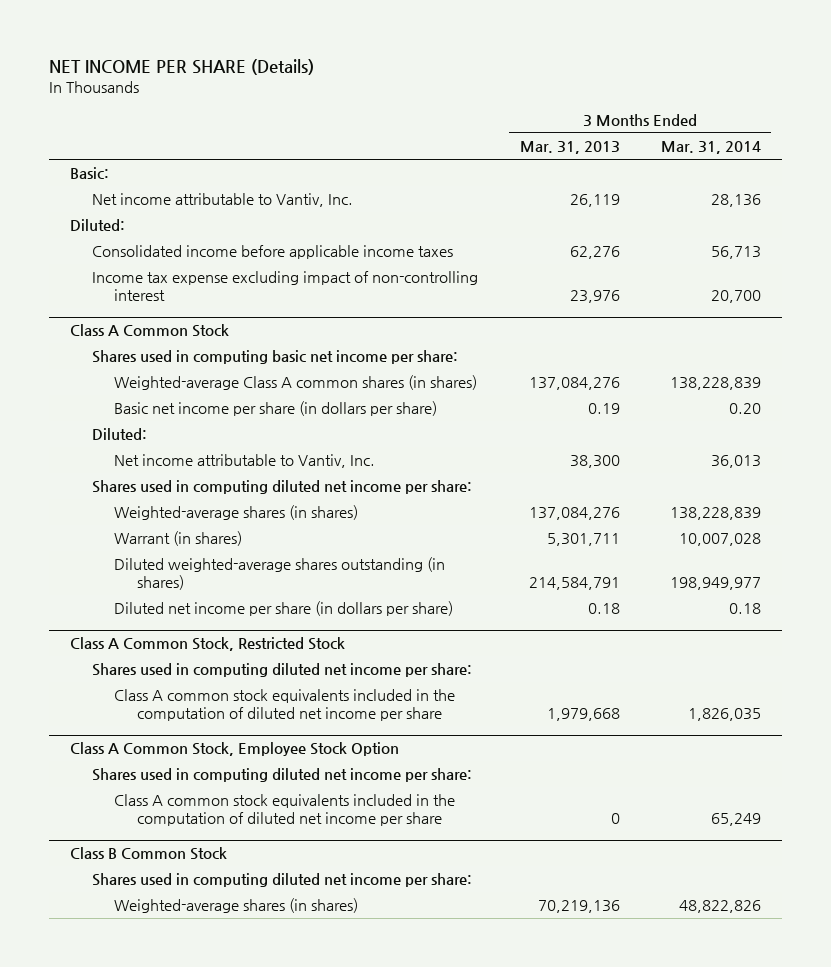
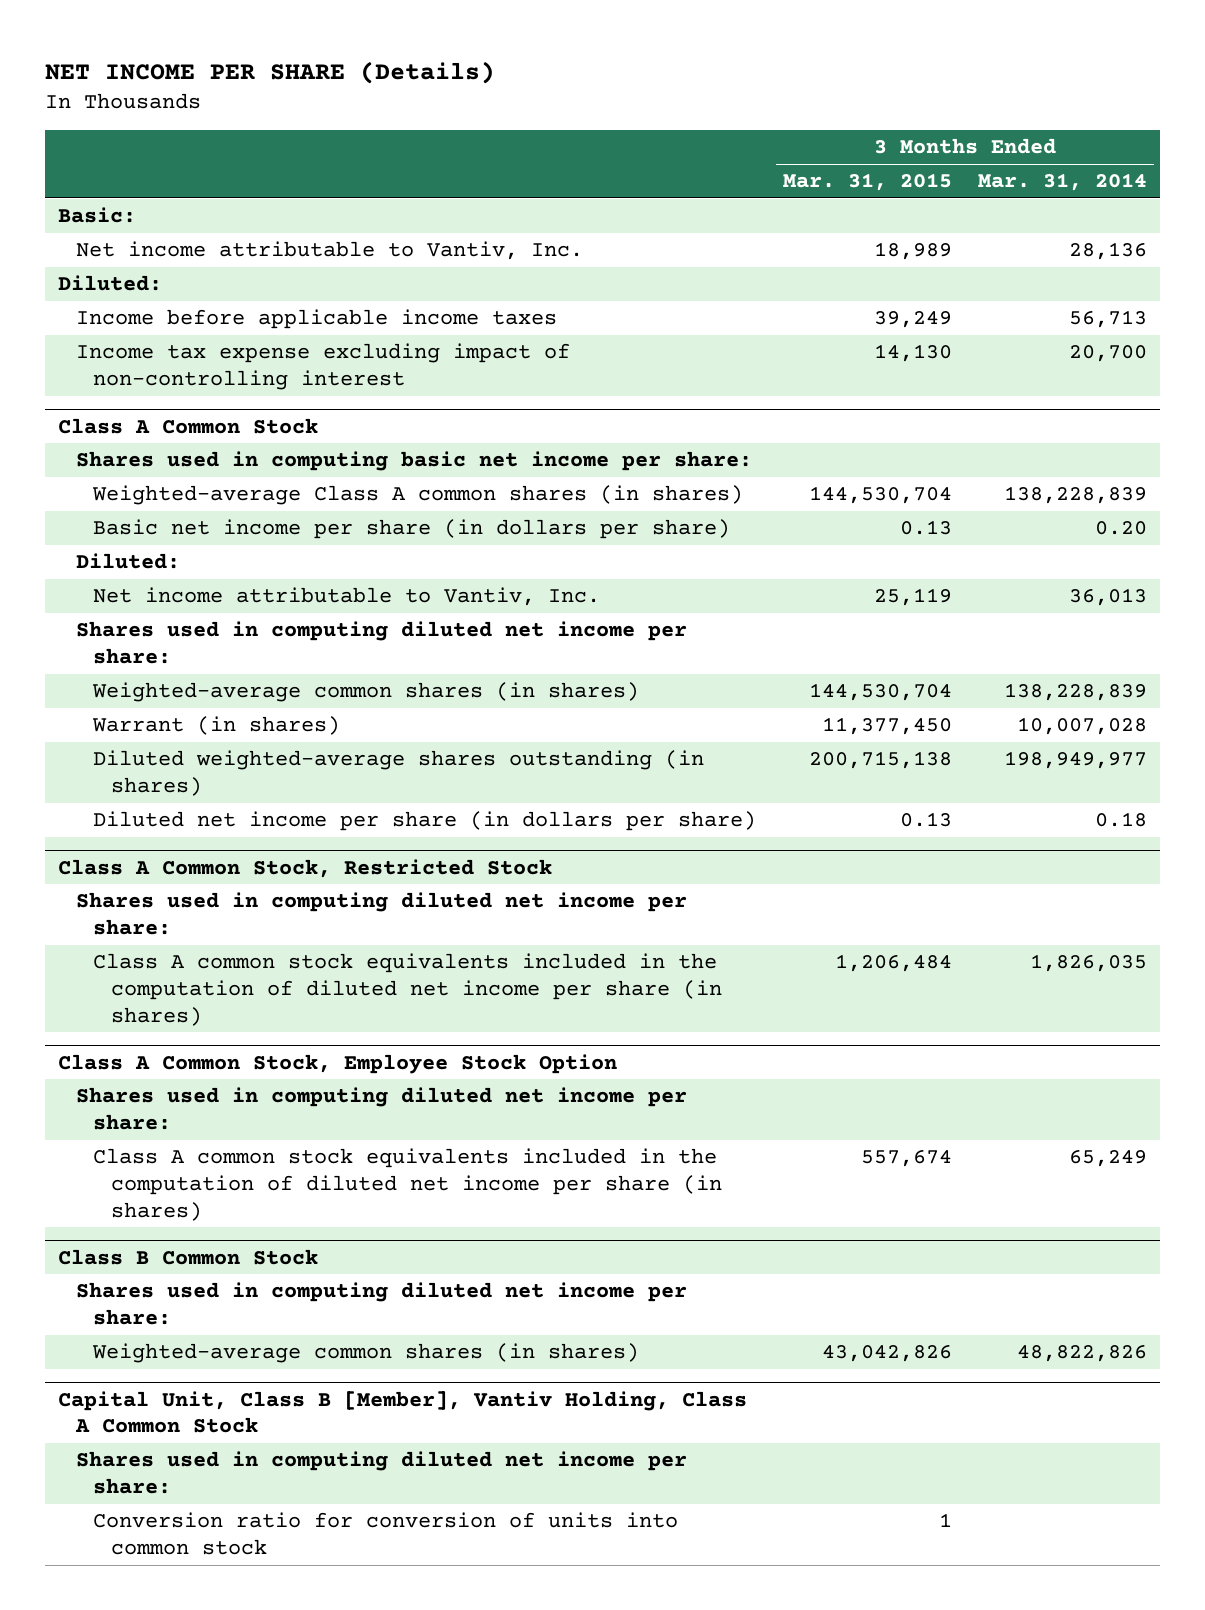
[519,141,620,155] Mar. 31, 2013 -> none
none -> [782,173,952,192] Mar. 31, 2015
[92,245,454,260] Consolidated income before applicable income taxes -> [75,309,557,330] Income before applicable income taxes
[114,505,359,521] Weighted-average shares (in shares) -> [92,682,640,703] Weighted-average common shares (in shares)
[114,689,456,722] Class A common stock equivalents included in the computation of diluted net income per share -> [93,953,723,1026] Class A common stock equivalents included in the computation of diluted net income per share (in shares)
[114,794,456,827] Class A common stock equivalents included in the computation of diluted net income per share -> [93,1148,723,1221] Class A common stock equivalents included in the computation of diluted net income per share (in shares)
[114,898,359,914] Weighted-average shares (in shares) -> [92,1343,640,1364] Weighted-average common shares (in shares)
none -> [58,1390,748,1434] Capital Unit, Class B [Member], Vantiv Holding, Class A Common Stock
none -> [75,1451,687,1494] Shares used in computing diluted net income per share:
none -> [93,1512,679,1555] Conversion ratio for conversion of units into common stock

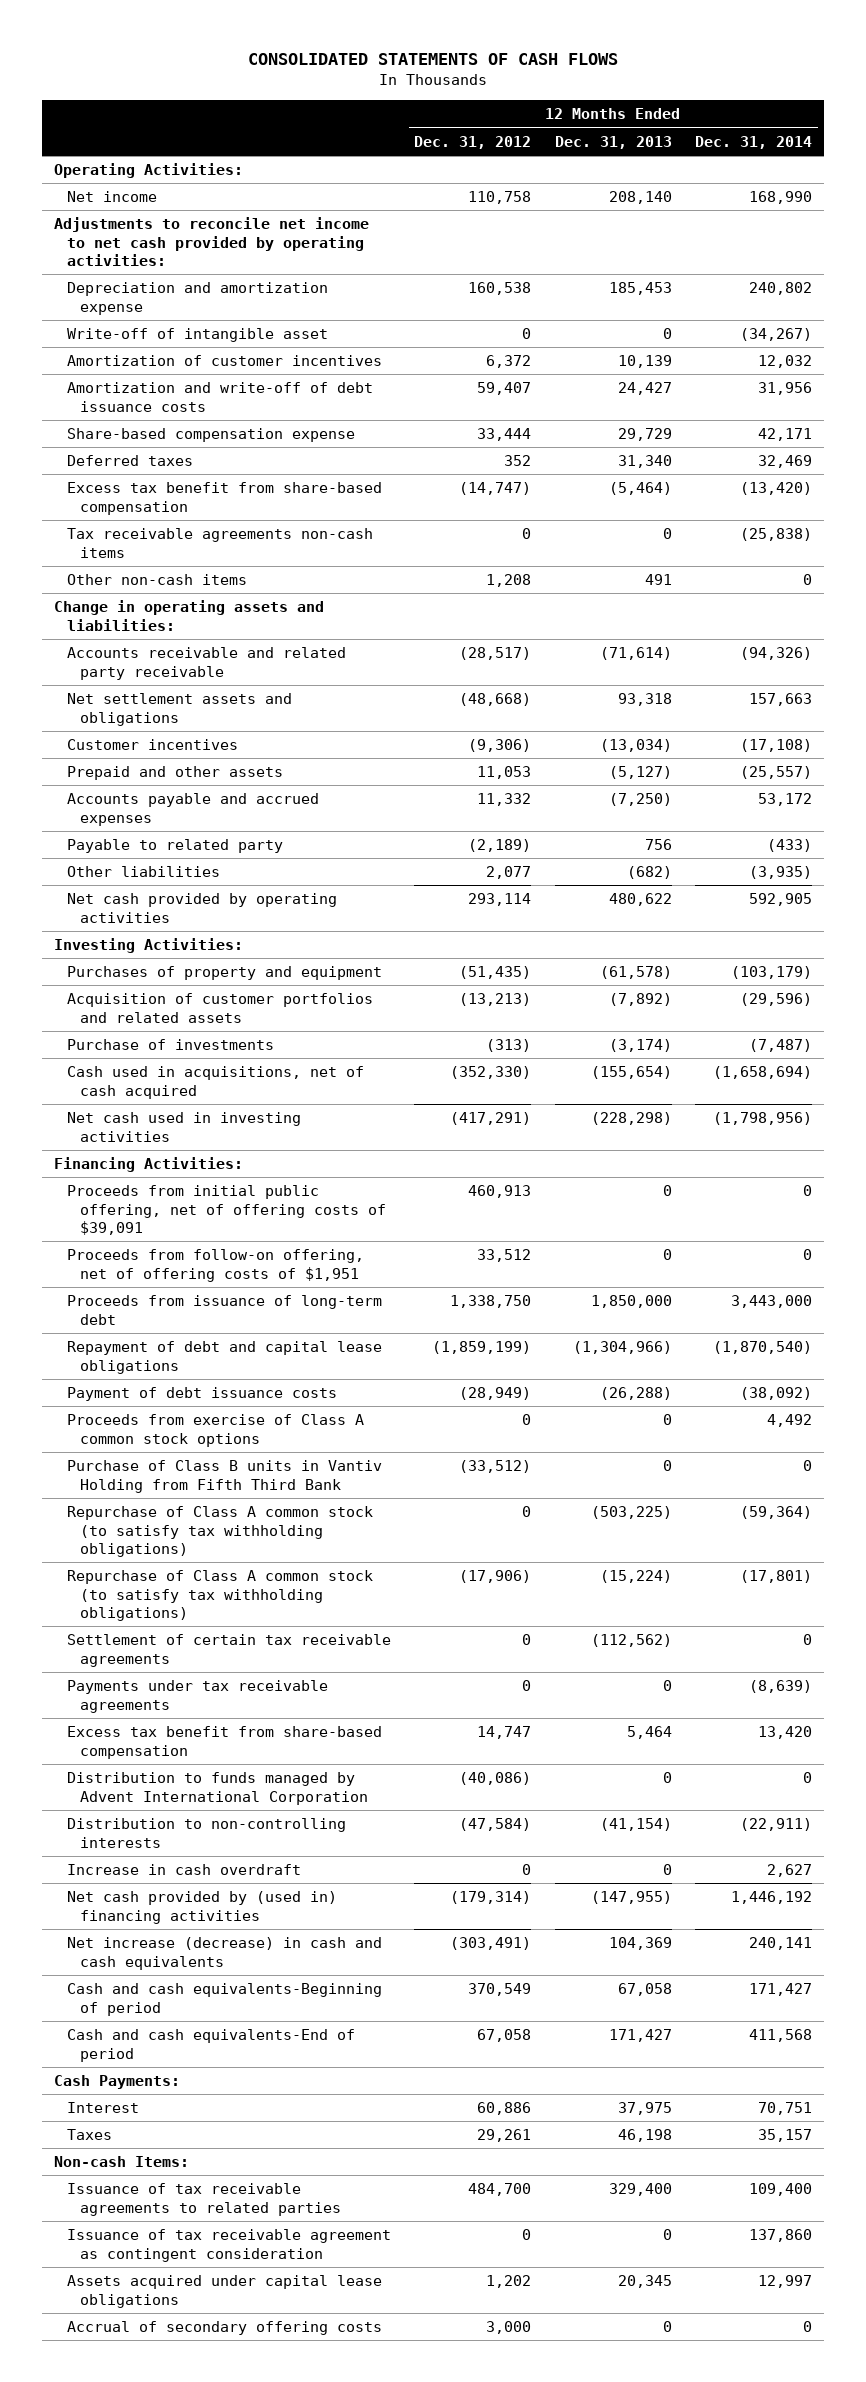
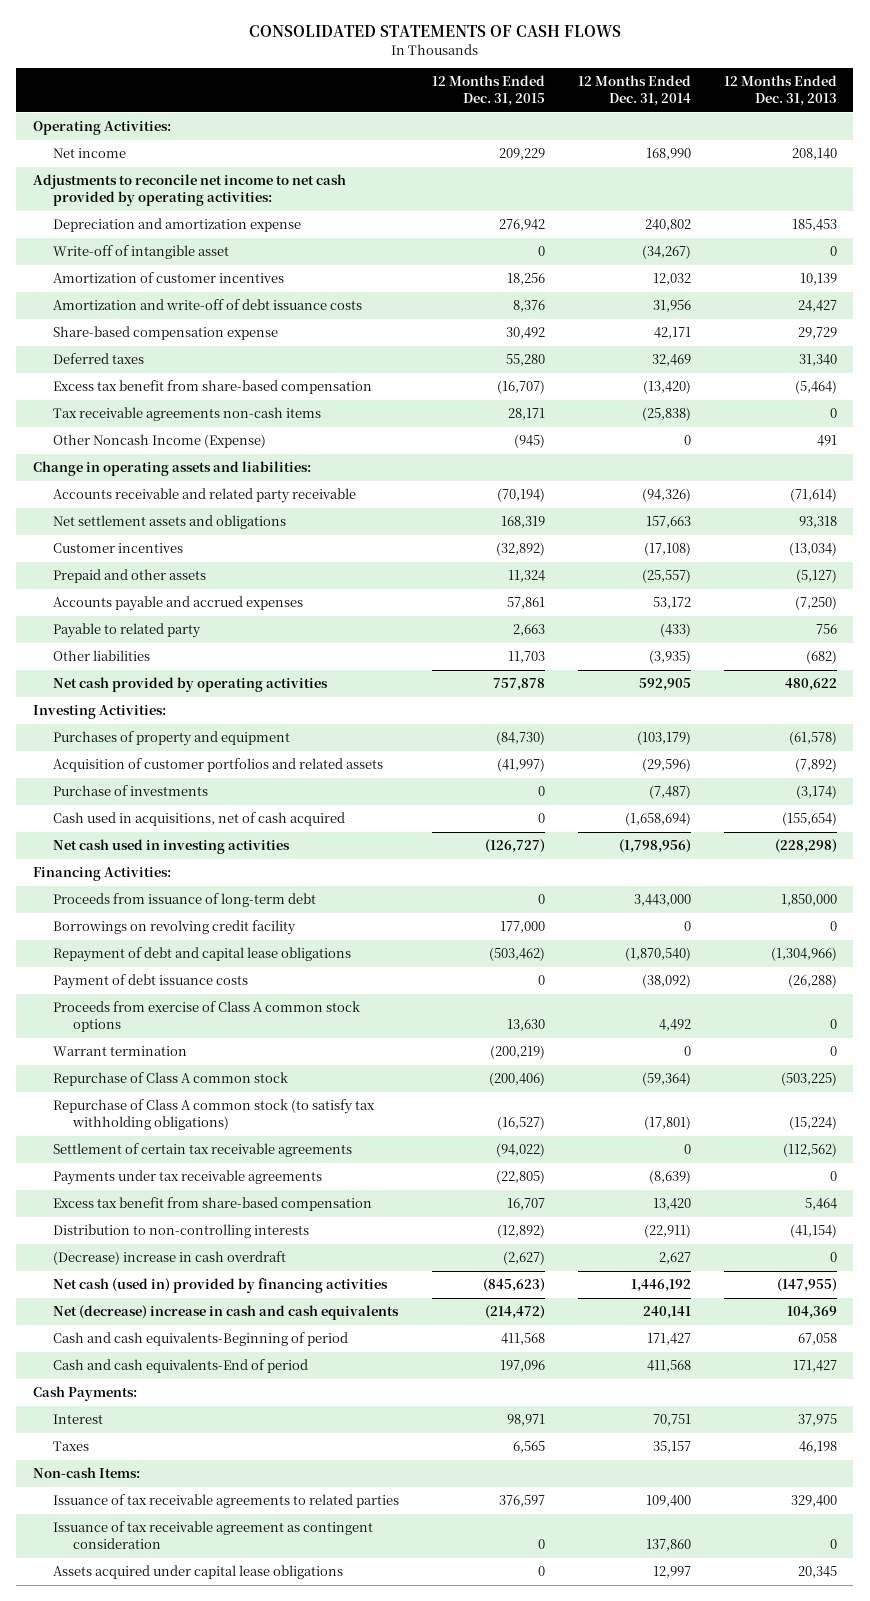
[414,135,532,149] Dec. 31, 2012 -> none
none -> [431,75,545,107] 12 Months Ended Dec. 31, 2015
[67,574,248,586] Other non-cash items -> [52,434,266,449] Other Noncash Income (Expense)
[67,1185,387,1235] Proceeds from initial public offering, net of offering costs of $39,091 -> none
[67,1249,365,1282] Proceeds from follow-on offering, net of offering costs of $1,951 -> none
none -> [52,920,296,936] Borrowings on revolving credit facility
[67,1460,383,1493] Purchase of Class B units in Vantiv Holding from Fifth Third Bank -> none
none -> [52,1046,187,1057] Warrant termination
[67,1506,374,1557] Repurchase of Class A common stock (to satisfy tax withholding obligations) -> [52,1072,288,1087] Repurchase of Class A common stock
[67,1772,369,1805] Distribution to funds managed by Advent International Corporation -> none
[67,1864,302,1876] Increase in cash overdraft -> [52,1251,286,1266] (Decrease) increase in cash overdraft
[67,1891,338,1924] Net cash provided by (used in) financing activities -> [52,1278,388,1294] Net cash (used in) provided by financing activities
[67,1937,383,1970] Net increase (decrease) in cash and cash equivalents -> [52,1305,399,1321] Net (decrease) increase in cash and cash equivalents
[67,2321,383,2336] Accrual of secondary offering costs -> none

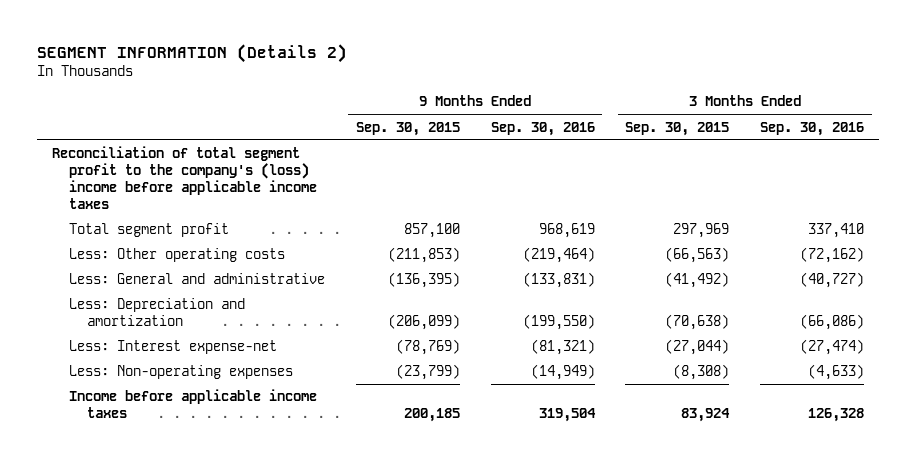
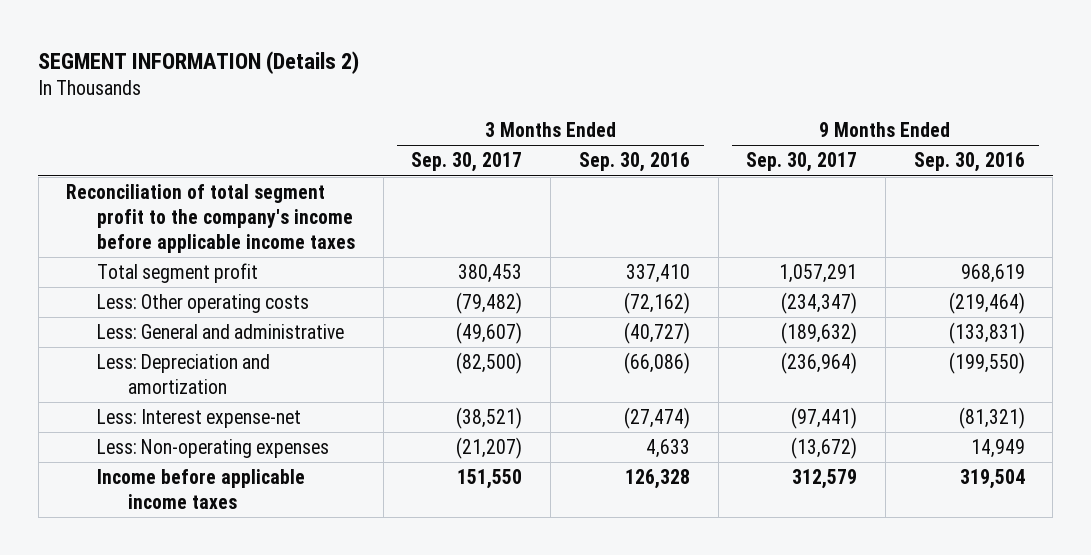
[356,121,461,136] Sep. 30, 2015 -> none
[625,121,730,136] Sep. 30, 2015 -> none
none -> [411,152,523,173] Sep. 30, 2017
none -> [746,152,858,173] Sep. 30, 2017
[52,146,318,209] Reconciliation of total segment profit to the company's (loss) income before applicable income taxes -> [66,184,356,253] Reconciliation of total segment profit to the company's income before applicable income taxes
[530,364,595,381] (14,949) -> [970,439,1025,459] 14,949
[807,364,864,381] (4,633) -> [645,439,690,459] 4,633

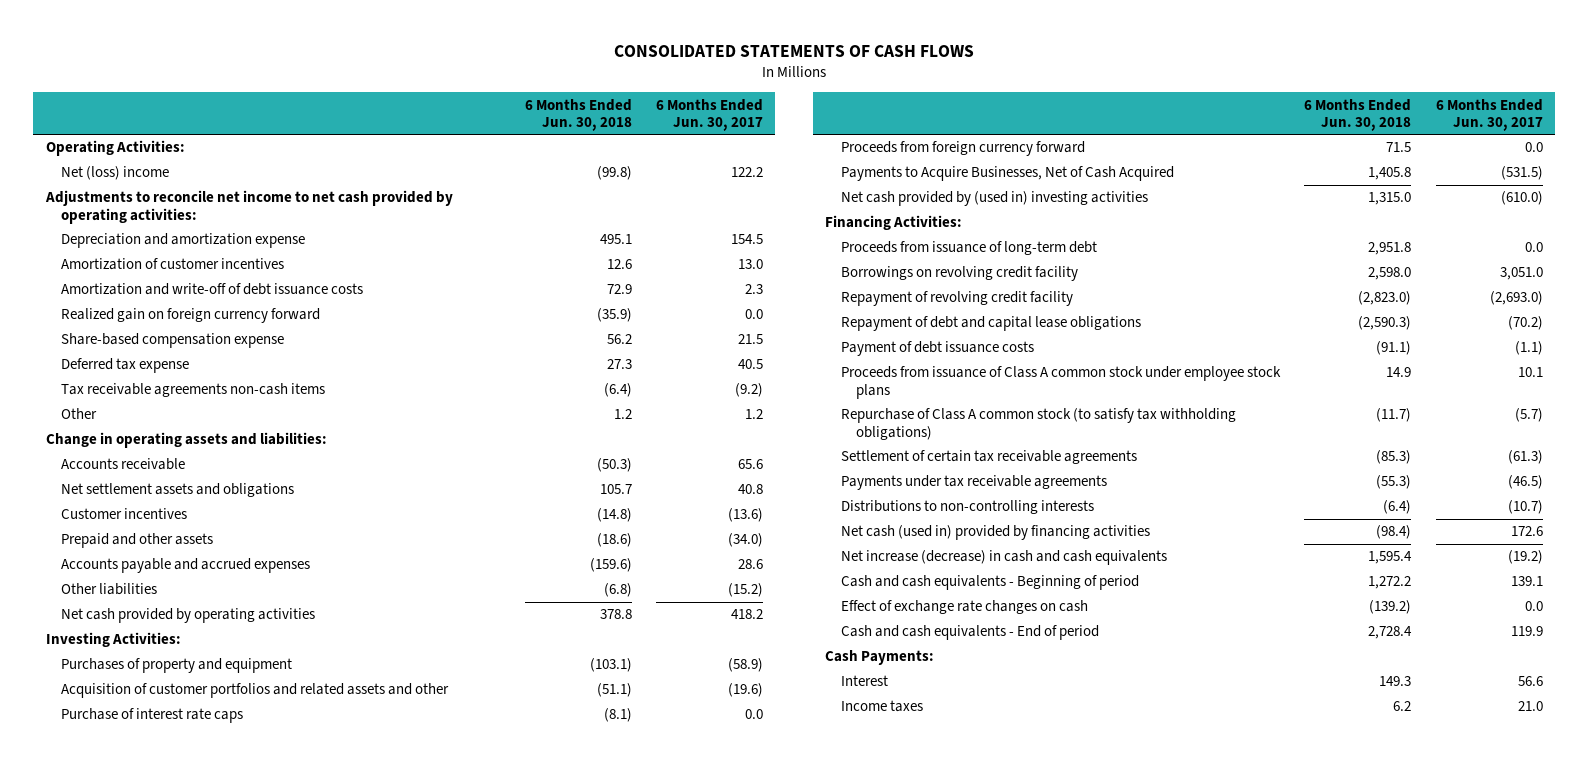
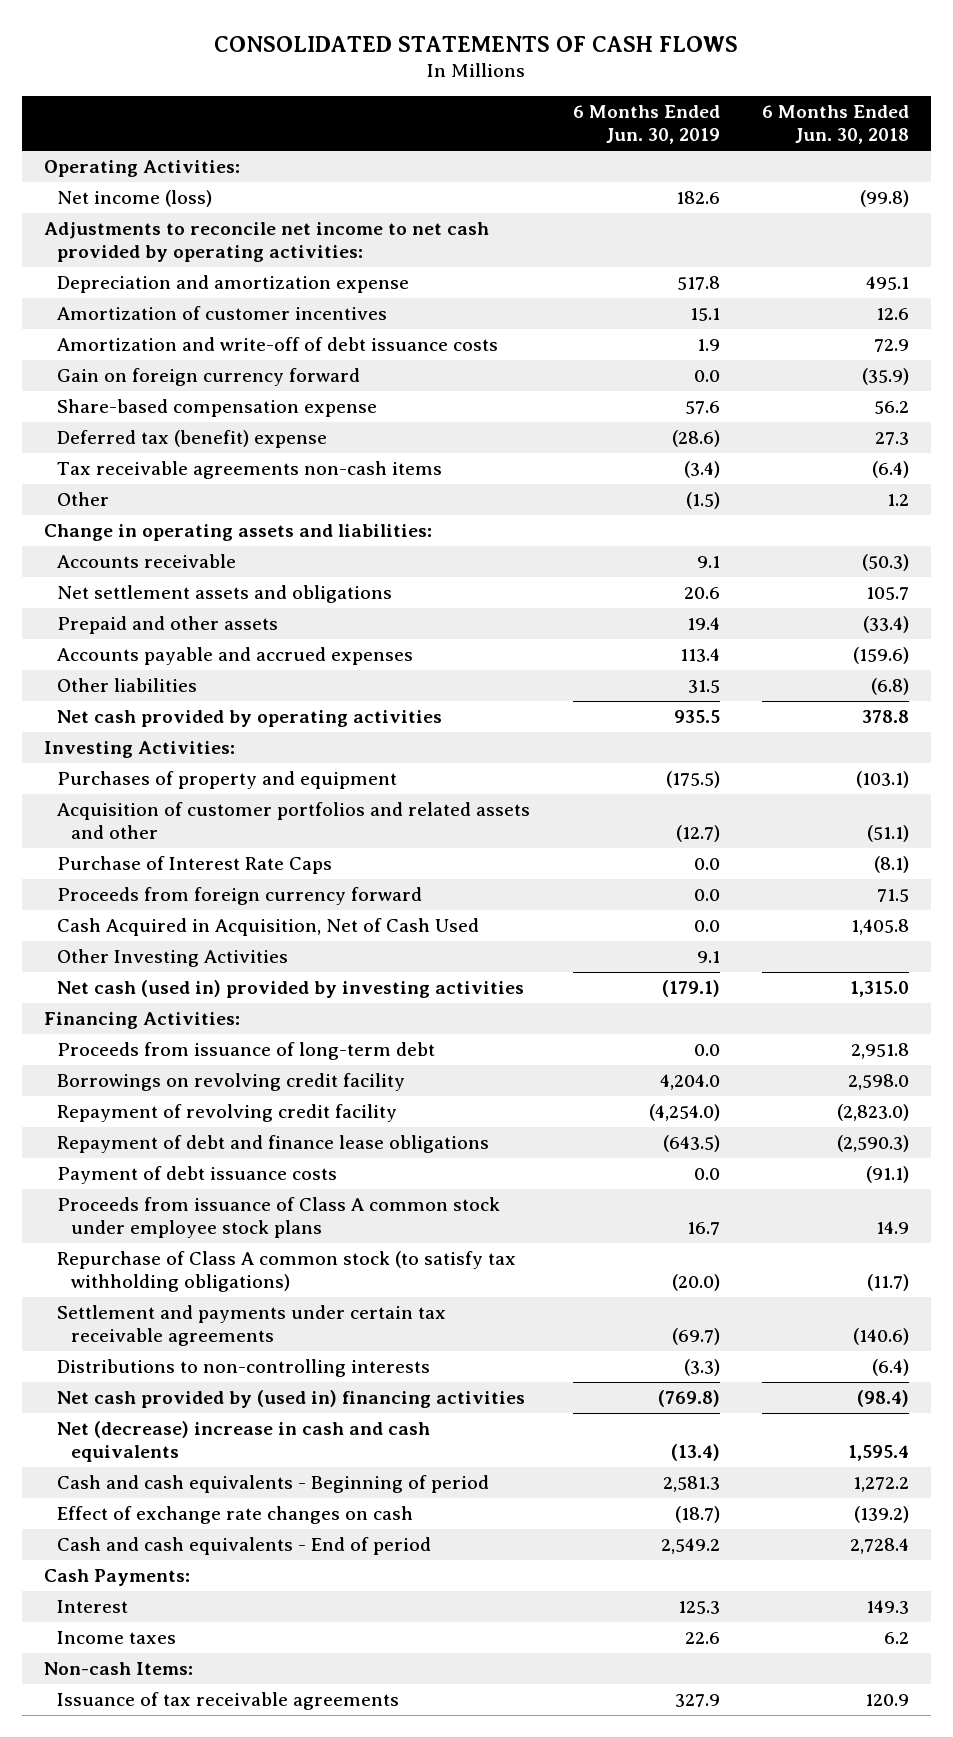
[656,98,764,132] 6 Months Ended Jun. 30, 2017 -> none
none -> [572,105,720,145] 6 Months Ended Jun. 30, 2019
[61,166,170,181] Net (loss) income -> [57,190,213,208] Net income (loss)
[61,308,321,324] Realized gain on foreign currency forward -> [57,368,361,387] Gain on foreign currency forward
[61,358,190,374] Deferred tax expense -> [57,430,328,449] Deferred tax (benefit) expense
[61,508,188,520] Customer incentives -> none
[596,533,632,548] (18.6) -> [863,616,910,634] (33.4)
[61,708,244,724] Purchase of interest rate caps -> [57,856,333,875] Purchase of Interest Rate Caps
[840,166,1174,182] Payments to Acquire Businesses, Net of Cash Acquired -> [57,918,480,937] Cash Acquired in Acquisition, Net of Cash Used
none -> [57,949,289,968] Other Investing Activities
[840,191,1148,207] Net cash provided by (used in) investing activities -> [57,980,525,999] Net cash (used in) provided by investing activities
[840,316,1141,332] Repayment of debt and capital lease obligations -> [57,1135,490,1154] Repayment of debt and finance lease obligations
[840,475,1107,491] Payments under tax receivable agreements -> none
[840,450,1137,465] Settlement of certain tax receivable agreements -> [57,1305,447,1346] Settlement and payments under certain tax receivable agreements
[1376,450,1412,465] (85.3) -> [853,1327,910,1345] (140.6)
[840,525,1150,541] Net cash (used in) provided by financing activities -> [57,1390,526,1409] Net cash provided by (used in) financing activities
[840,550,1167,566] Net increase (decrease) in cash and cash equivalents -> [57,1421,431,1462] Net (decrease) increase in cash and cash equivalents
none -> [43,1662,193,1676] Non-cash Items:
none -> [57,1692,400,1711] Issuance of tax receivable agreements

